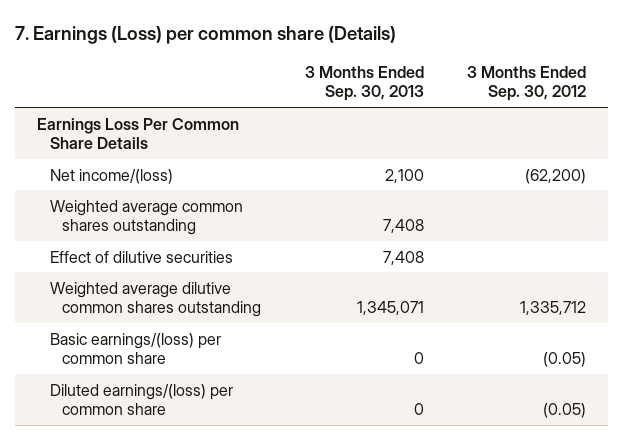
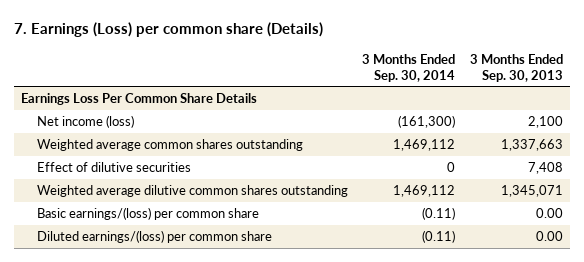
[467,65,587,102] 3 Months Ended Sep. 30, 2012 -> none
none -> [362,53,456,82] 3 Months Ended Sep. 30, 2014
[49,168,173,184] Net income/(loss) -> [36,115,134,129] Net income (loss)
[382,219,424,234] 7,408 -> [500,139,563,152] 1,337,663
[413,352,424,365] 0 -> [535,208,563,219] 0.00
[413,403,424,416] 0 -> [535,231,563,242] 0.00

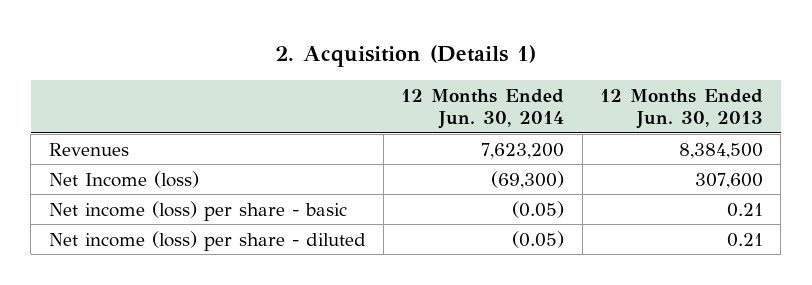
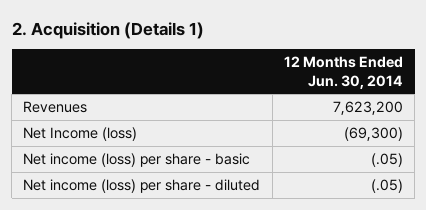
[599,88,763,130] 12 Months Ended Jun. 30, 2013 -> none
[512,200,565,218] (0.05) -> [370,153,403,168] (.05)
[512,230,565,248] (0.05) -> [370,179,403,194] (.05)

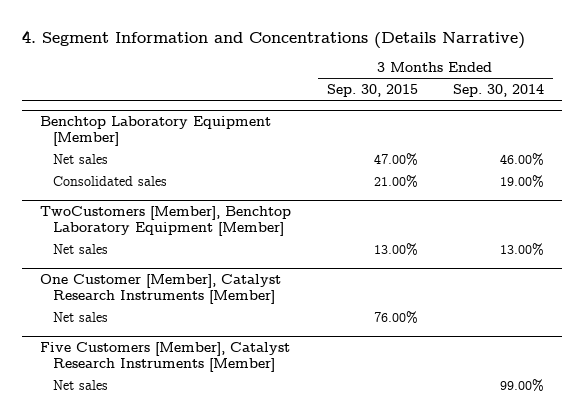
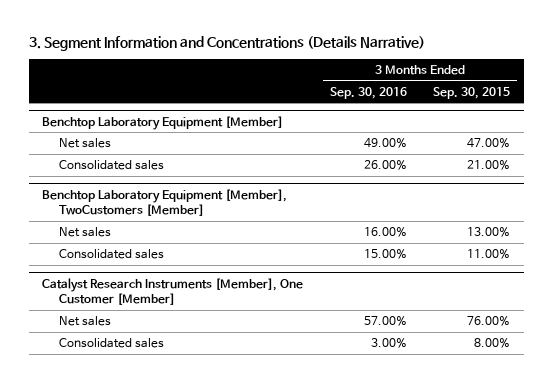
[22,30,526,50] 4. Segment Information and Concentrations (Details Narrative) -> [28,36,425,52] 3. Segment Information and Concentrations (Details Narrative)
[453,84,545,98] Sep. 30, 2014 -> none
none -> [329,86,407,99] Sep. 30, 2016
[39,205,291,237] TwoCustomers [Member], Benchtop Laboratory Equipment [Member] -> [42,188,288,217] Benchtop Laboratory Equipment [Member], TwoCustomers [Member]
none -> [59,249,165,260] Consolidated sales
[39,273,281,305] One Customer [Member], Catalyst Research Instruments [Member] -> [42,277,304,306] Catalyst Research Instruments [Member], One Customer [Member]
[39,341,290,373] Five Customers [Member], Catalyst Research Instruments [Member] -> none
[52,379,108,390] Net sales -> none
none -> [59,338,165,349] Consolidated sales

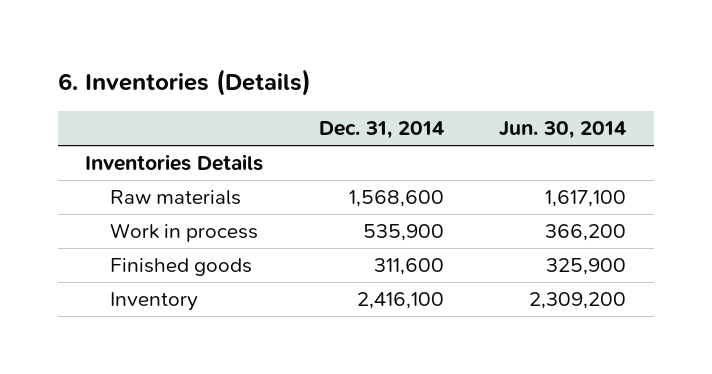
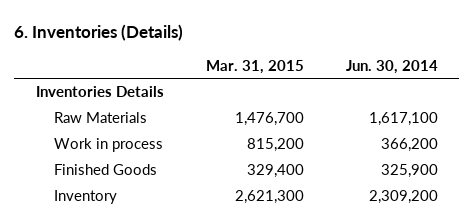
[318,121,444,140] Dec. 31, 2014 -> none
none -> [205,59,304,74] Mar. 31, 2015
[110,190,242,206] Raw materials -> [53,112,147,124] Raw Materials
[110,258,253,277] Finished goods -> [53,164,157,176] Finished Goods

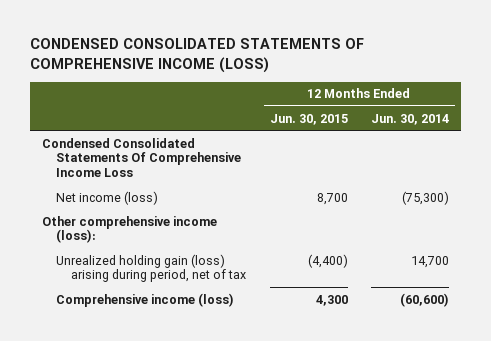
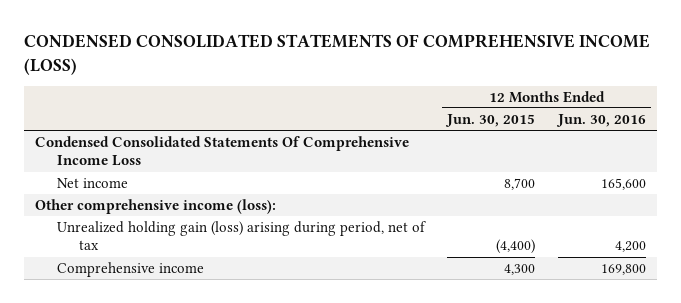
[371,113,450,125] Jun. 30, 2014 -> none
none -> [555,113,646,127] Jun. 30, 2016
[56,190,159,205] Net income (loss) -> [57,177,129,188] Net income
[56,292,235,307] Comprehensive income (loss) -> [57,261,205,277] Comprehensive income

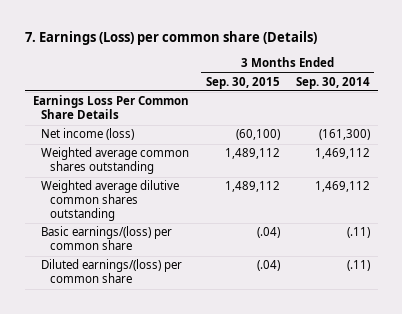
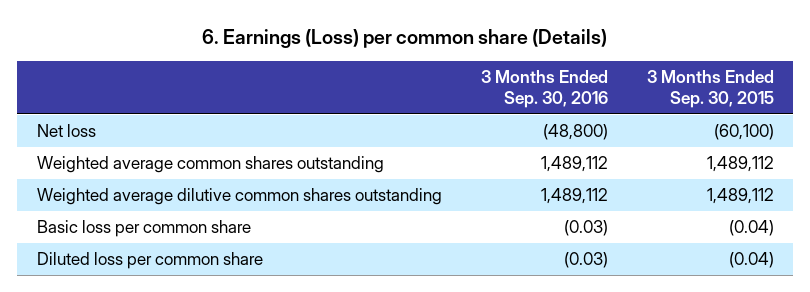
[24,31,317,46] 7. Earnings (Loss) per common share (Details) -> [202,28,608,48] 6. Earnings (Loss) per common share (Details)
[295,76,370,89] Sep. 30, 2014 -> none
none -> [480,70,608,109] 3 Months Ended Sep. 30, 2016
[32,95,189,120] Earnings Loss Per Common Share Details -> none
[41,128,135,141] Net income (loss) -> [36,124,96,138] Net loss
[41,226,173,251] Basic earnings/(loss) per common share -> [36,220,251,238] Basic loss per common share
[256,227,280,239] (.04) -> [728,220,774,237] (0.04)
[41,259,183,284] Diluted earnings/(loss) per common share -> [36,252,263,270] Diluted loss per common share
[256,260,280,272] (.04) -> [728,252,774,269] (0.04)

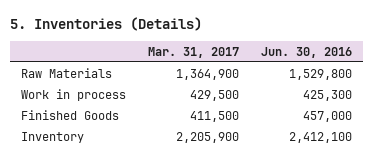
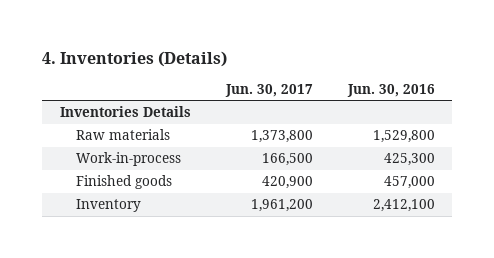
[10,17,203,32] 5. Inventories (Details) -> [42,50,228,67] 4. Inventories (Details)
[148,46,240,58] Mar. 31, 2017 -> none
none -> [224,83,313,97] Jun. 30, 2017
none -> [59,106,191,118] Inventories Details
[21,67,113,78] Raw Materials -> [75,129,170,141] Raw materials
[21,88,127,101] Work in process -> [75,152,181,167] Work-in-process
[21,109,120,120] Finished Goods -> [75,175,172,190] Finished goods

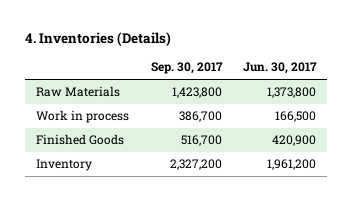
[346,83,435,97] Jun. 30, 2016 -> none
none -> [150,62,223,75] Sep. 30, 2017
[59,106,191,118] Inventories Details -> none
[75,129,170,141] Raw materials -> [35,86,120,98] Raw Materials
[75,152,181,167] Work-in-process -> [35,110,129,124] Work in process
[75,175,172,190] Finished goods -> [35,134,124,146] Finished Goods

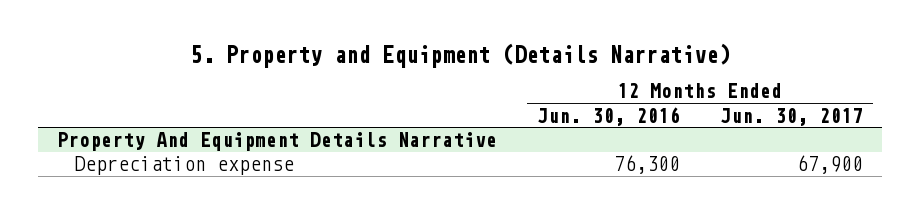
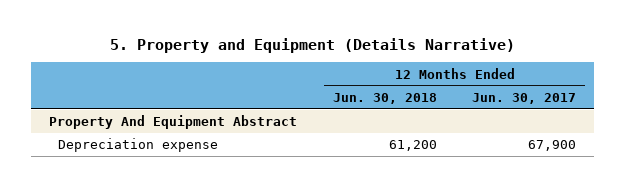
[537,106,681,126] Jun. 30, 2016 -> none
none -> [332,92,437,104] Jun. 30, 2018
[57,132,498,152] Property And Equipment Details Narrative -> [48,115,297,130] Property And Equipment Abstract

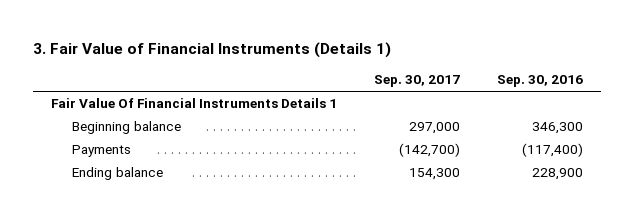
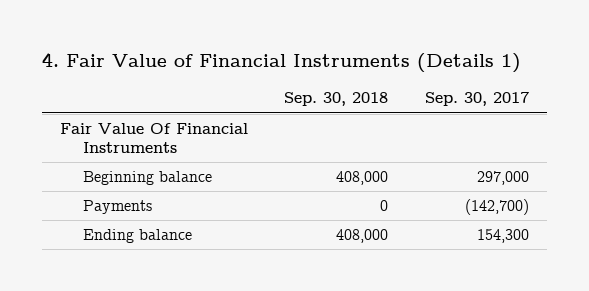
[32,42,391,59] 3. Fair Value of Financial Instruments (Details 1) -> [42,52,522,74] 4. Fair Value of Financial Instruments (Details 1)
[496,75,583,88] Sep. 30, 2016 -> none
none -> [284,92,389,107] Sep. 30, 2018
[51,98,338,109] Fair Value Of Financial Instruments Details 1 -> [60,123,249,153] Fair Value Of Financial Instruments

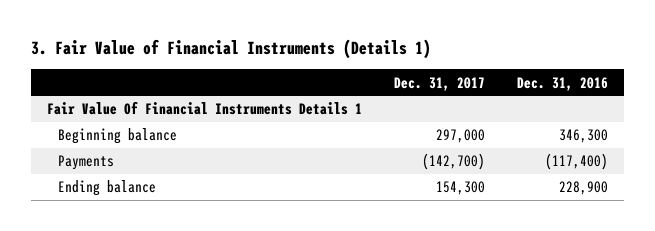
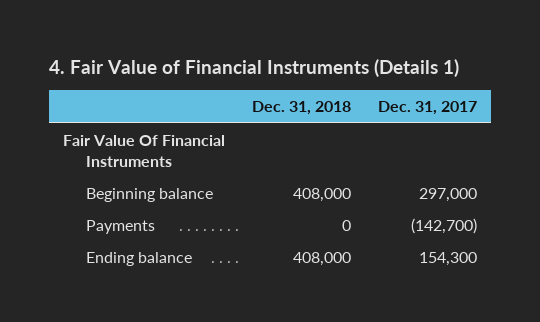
[30,39,431,60] 3. Fair Value of Financial Instruments (Details 1) -> [49,59,460,78] 4. Fair Value of Financial Instruments (Details 1)
[516,76,608,91] Dec. 31, 2016 -> none
none -> [252,101,352,116] Dec. 31, 2018
[46,101,362,116] Fair Value Of Financial Instruments Details 1 -> [62,135,225,167] Fair Value Of Financial Instruments

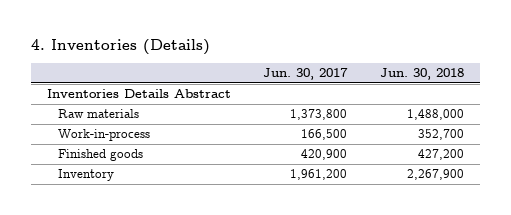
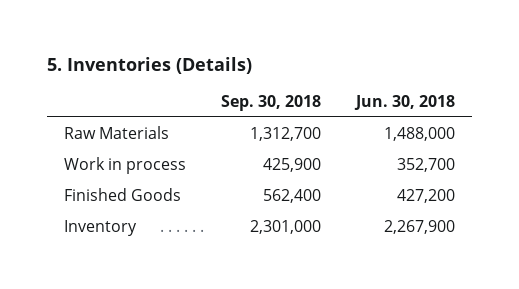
[30,39,210,56] 4. Inventories (Details) -> [46,56,252,74] 5. Inventories (Details)
[263,68,349,81] Jun. 30, 2017 -> none
none -> [221,94,322,111] Sep. 30, 2018
[46,89,231,99] Inventories Details Abstract -> none
[58,109,140,119] Raw materials -> [64,125,170,139] Raw Materials
[58,129,151,142] Work-in-process -> [64,156,187,174] Work in process
[58,149,144,162] Finished goods -> [64,187,182,201] Finished Goods

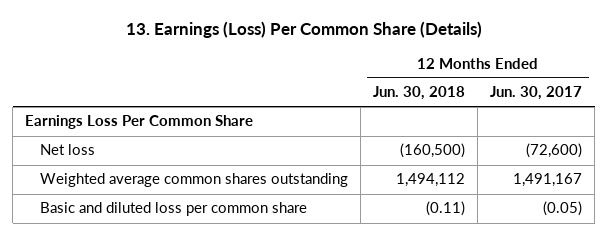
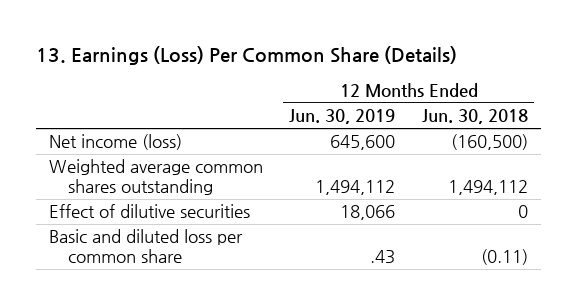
[490,86,583,101] Jun. 30, 2017 -> none
none -> [289,109,396,125] Jun. 30, 2019
[25,115,254,130] Earnings Loss Per Common Share -> none
[40,144,96,156] Net loss -> [48,134,182,151] Net income (loss)
none -> [48,204,250,219] Effect of dilutive securities

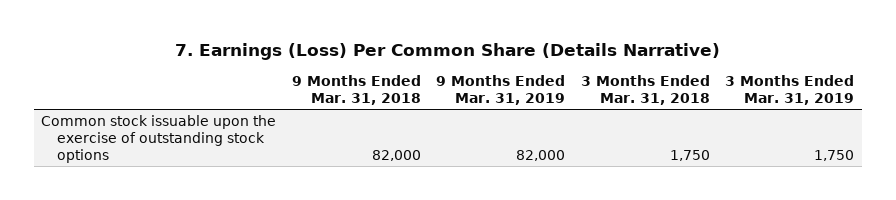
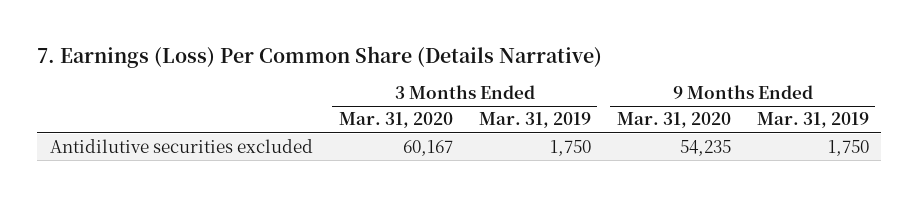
[291,75,421,106] 9 Months Ended Mar. 31, 2018 -> none
[580,75,710,106] 3 Months Ended Mar. 31, 2018 -> none
none -> [338,112,453,129] Mar. 31, 2020
none -> [616,112,731,129] Mar. 31, 2020
[41,115,277,164] Common stock issuable upon the exercise of outstanding stock options -> none
none -> [49,139,313,154] Antidilutive securities excluded

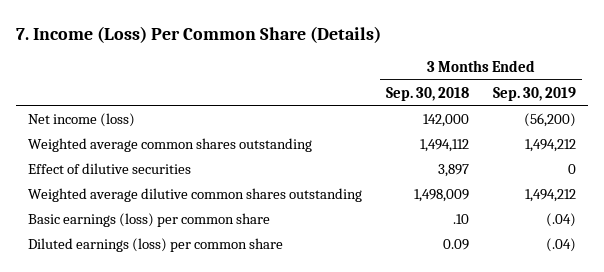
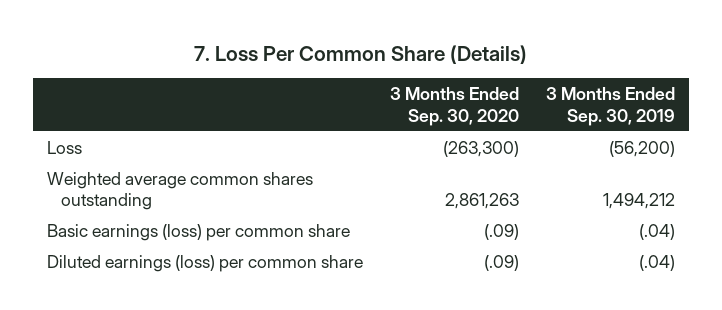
[16,25,382,43] 7. Income (Loss) Per Common Share (Details) -> [193,44,527,64] 7. Loss Per Common Share (Details)
[386,86,470,101] Sep. 30, 2018 -> none
none -> [389,87,519,126] 3 Months Ended Sep. 30, 2020
[28,112,136,127] Net income (loss) -> [46,141,82,155] Loss
[28,162,192,174] Effect of dilutive securities -> none
[28,187,363,202] Weighted average dilutive common shares outstanding -> none

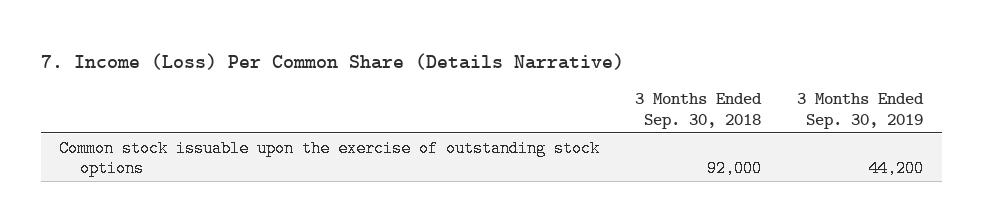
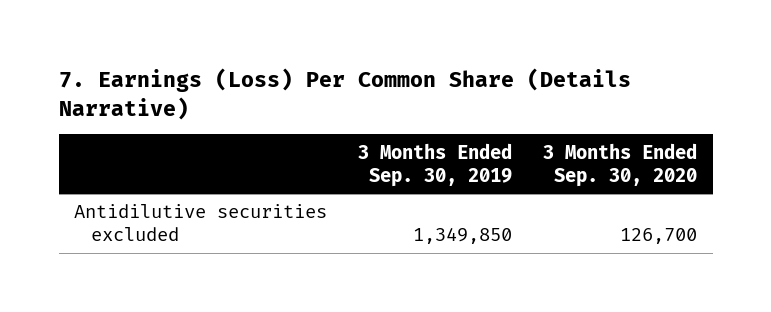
[40,52,624,70] 7. Income (Loss) Per Common Share (Details Narrative) -> [58,68,631,120] 7. Earnings (Loss) Per Common Share (Details Narrative)
[635,93,763,129] 3 Months Ended Sep. 30, 2018 -> none
none -> [543,142,698,187] 3 Months Ended Sep. 30, 2020
[58,139,600,178] Common stock issuable upon the exercise of outstanding stock options -> none
none -> [74,204,328,242] Antidilutive securities excluded

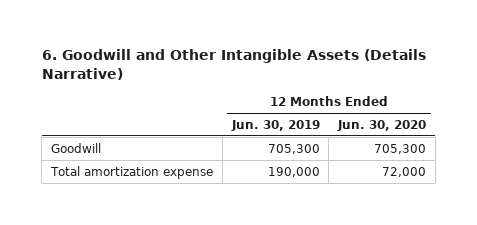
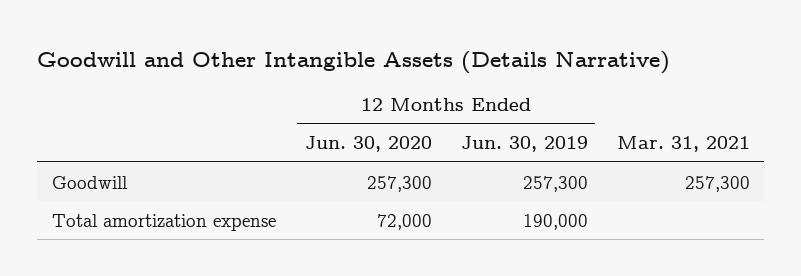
[41,49,426,80] 6. Goodwill and Other Intangible Assets (Details Narrative) -> [37,50,671,74] Goodwill and Other Intangible Assets (Details Narrative)
none -> [616,136,750,153] Mar. 31, 2021
[267,143,320,154] 705,300 -> [522,175,588,192] 257,300
[374,143,427,154] 705,300 -> [366,175,432,192] 257,300

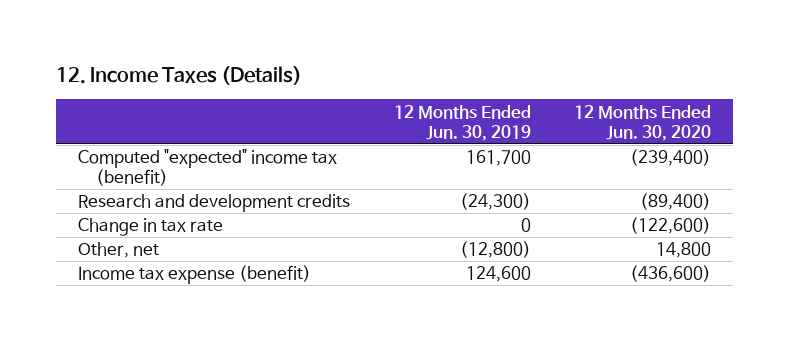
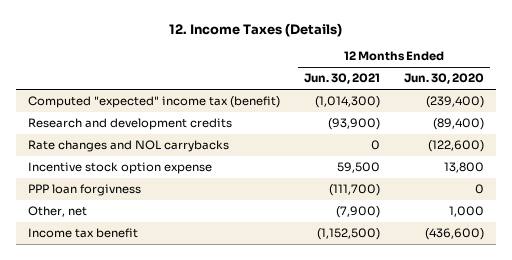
[393,104,531,141] 12 Months Ended Jun. 30, 2019 -> none
none -> [304,73,381,85] Jun. 30, 2021
[77,218,223,237] Change in tax rate -> [28,140,230,153] Rate changes and NOL carrybacks
none -> [28,162,213,175] Incentive stock option expense
none -> [28,184,142,197] PPP loan forgivness
[656,242,712,259] 14,800 -> [448,206,484,218] 1,000
[77,265,311,285] Income tax expense (benefit) -> [28,228,139,239] Income tax benefit

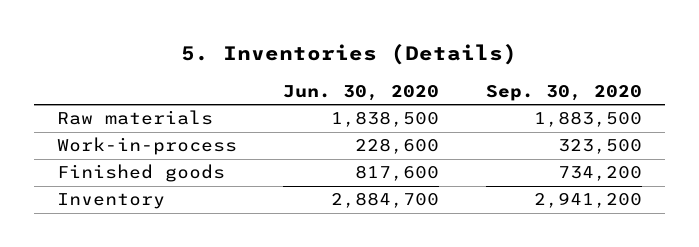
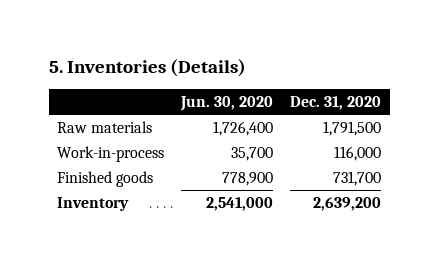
[485,84,642,101] Sep. 30, 2020 -> none
none -> [290,96,382,111] Dec. 31, 2020
[331,111,440,128] 1,838,500 -> [213,120,274,136] 1,726,400
[355,138,440,155] 228,600 -> [231,146,274,161] 35,700
[355,165,440,182] 817,600 -> [222,171,274,186] 778,900
[331,192,440,209] 2,884,700 -> [206,196,274,211] 2,541,000

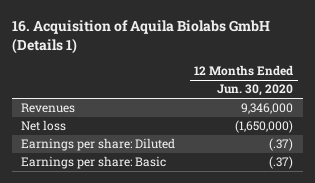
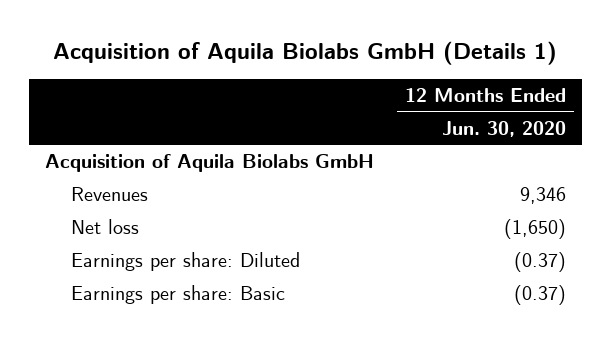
[11,19,270,54] 16. Acquisition of Aquila Biolabs GmbH (Details 1) -> [53,41,558,66] Acquisition of Aquila Biolabs GmbH (Details 1)
none -> [44,154,374,173] Acquisition of Aquila Biolabs GmbH
[241,103,294,115] 9,346,000 -> [520,187,567,205] 9,346
[235,120,294,134] (1,650,000) -> [504,219,567,240] (1,650)
[269,138,294,152] (.37) -> [514,252,567,273] (0.37)
[269,156,294,170] (.37) -> [514,285,567,306] (0.37)

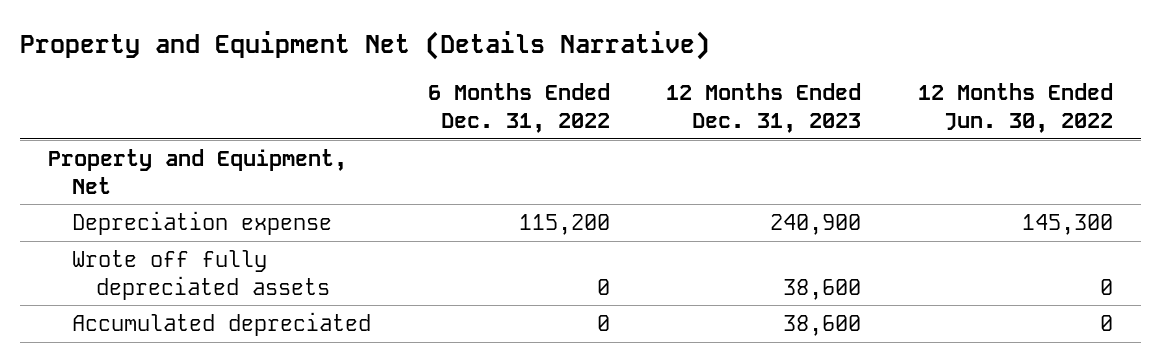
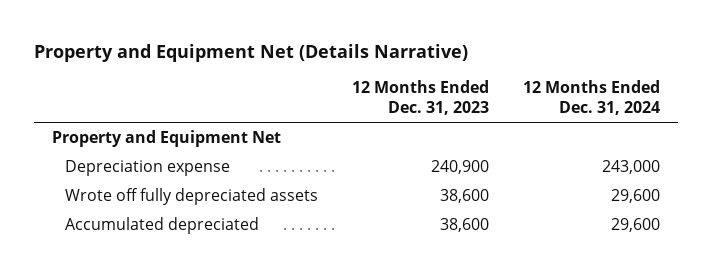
[427,82,610,133] 6 Months Ended Dec. 31, 2022 -> none
[917,82,1113,133] 12 Months Ended Jun. 30, 2022 -> none
none -> [523,80,661,115] 12 Months Ended Dec. 31, 2024
[47,148,347,194] Property and Equipment, Net -> [51,130,281,148] Property and Equipment Net

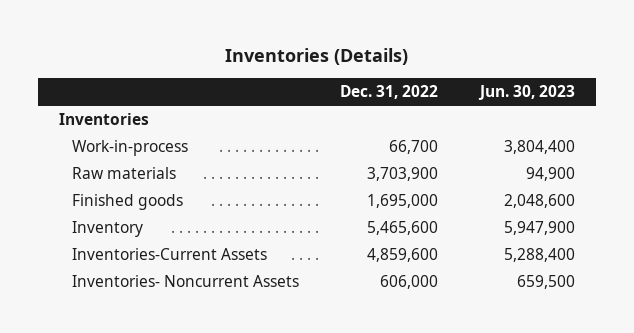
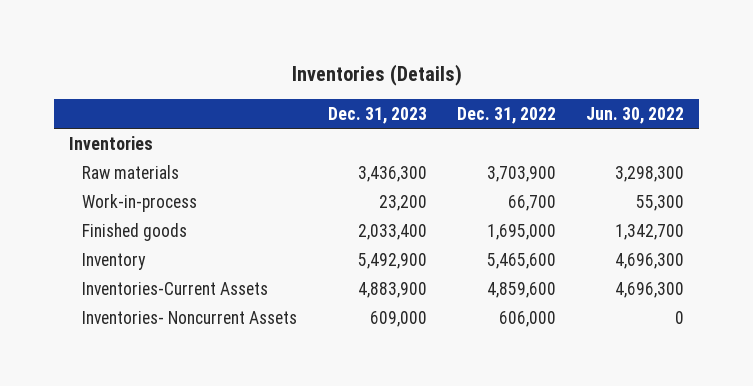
[477,85,575,101] Jun. 30, 2023 -> none
none -> [327,106,427,124] Dec. 31, 2023
none -> [586,106,685,124] Jun. 30, 2022
[71,140,188,157] Work-in-process -> [82,193,198,212] Work-in-process

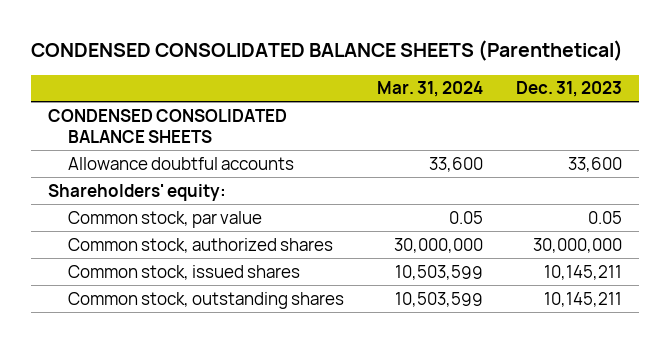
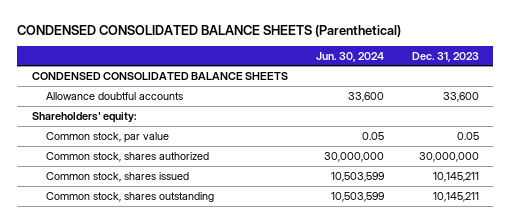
[377,81,484,98] Mar. 31, 2024 -> none
none -> [315,51,384,62] Jun. 30, 2024
[67,237,333,253] Common stock, authorized shares -> [46,151,210,162] Common stock, shares authorized
[67,264,300,280] Common stock, issued shares -> [46,171,190,182] Common stock, shares issued
[67,291,344,309] Common stock, outstanding shares -> [46,191,215,202] Common stock, shares outstanding

